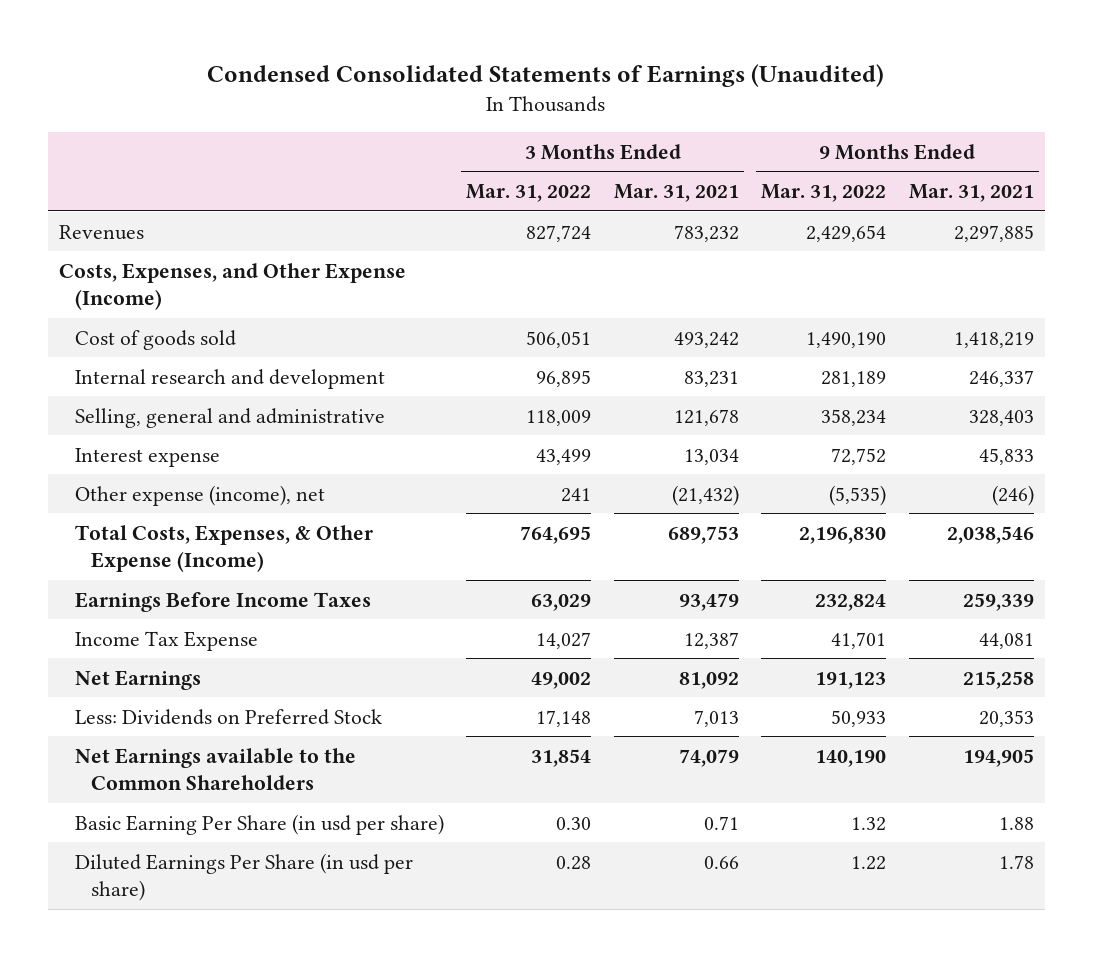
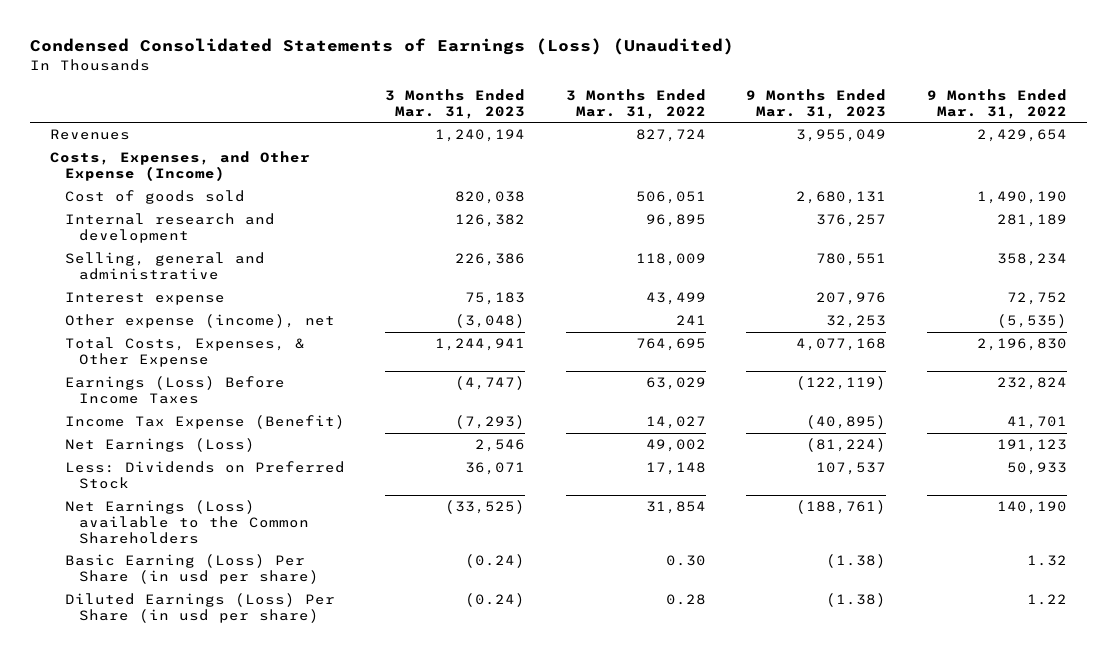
[207,63,885,87] Condensed Consolidated Statements of Earnings (Unaudited) -> [30,38,735,56] Condensed Consolidated Statements of Earnings (Loss) (Unaudited)
[613,183,739,202] Mar. 31, 2021 -> none
[908,183,1034,202] Mar. 31, 2021 -> none
none -> [385,88,526,119] 3 Months Ended Mar. 31, 2023
none -> [746,88,887,119] 9 Months Ended Mar. 31, 2023
[75,524,374,572] Total Costs, Expenses, & Other Expense (Income) -> [64,337,305,368] Total Costs, Expenses, & Other Expense
[75,591,372,612] Earnings Before Income Taxes -> [64,376,285,405] Earnings (Loss) Before Income Taxes
[75,630,259,651] Income Tax Expense -> [64,415,345,430] Income Tax Expense (Benefit)
[75,669,202,690] Net Earnings -> [64,438,255,453] Net Earnings (Loss)
[75,747,357,790] Net Earnings available to the Common Shareholders -> [64,500,309,544] Net Earnings (Loss) available to the Common Shareholders
[75,813,445,835] Basic Earning Per Share (in usd per share) -> [64,554,319,585] Basic Earning (Loss) Per Share (in usd per share)
[75,852,414,901] Diluted Earnings Per Share (in usd per share) -> [64,593,335,624] Diluted Earnings (Loss) Per Share (in usd per share)

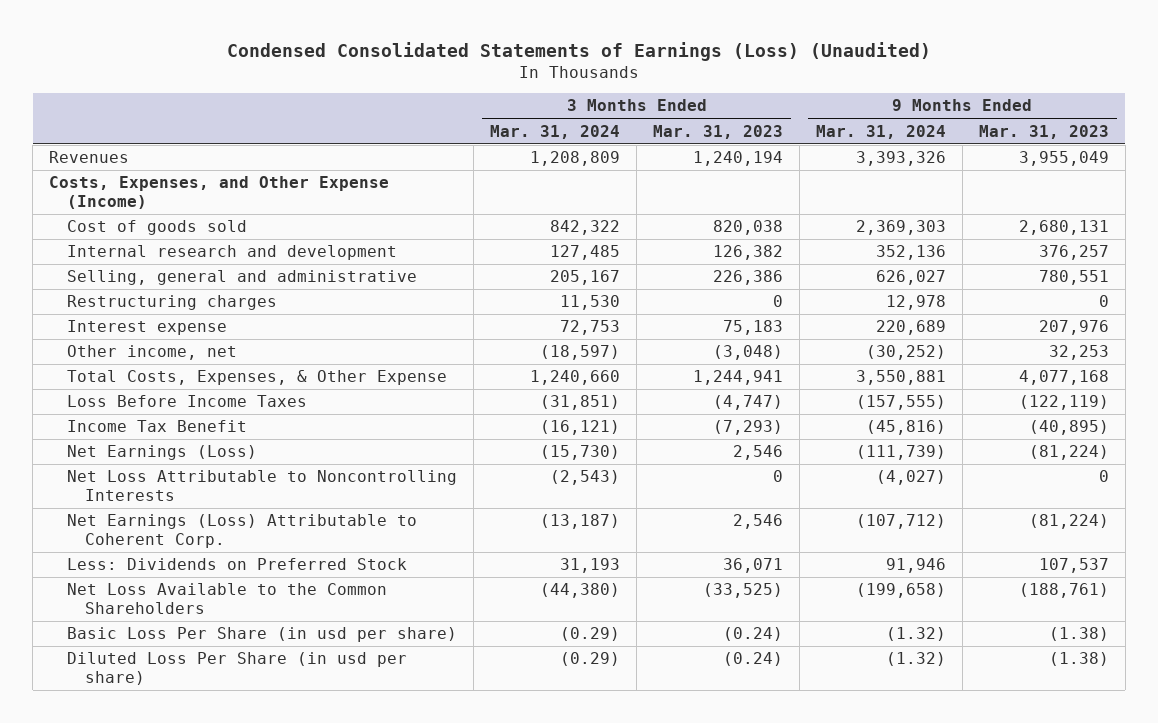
[565,88,706,119] 3 Months Ended Mar. 31, 2022 -> none
[926,88,1067,119] 9 Months Ended Mar. 31, 2022 -> none
none -> [490,124,621,139] Mar. 31, 2024
none -> [815,124,946,139] Mar. 31, 2024
none -> [67,295,278,311] Restructuring charges
[64,314,335,329] Other expense (income), net -> [67,345,238,361] Other income, net
[64,376,285,405] Earnings (Loss) Before Income Taxes -> [67,395,308,408] Loss Before Income Taxes
[64,415,345,430] Income Tax Expense (Benefit) -> [67,420,248,433] Income Tax Benefit
none -> [67,470,458,501] Net Loss Attributable to Noncontrolling Interests
none -> [67,514,418,548] Net Earnings (Loss) Attributable to Coherent Corp.
[64,500,309,544] Net Earnings (Loss) available to the Common Shareholders -> [67,583,388,614] Net Loss Available to the Common Shareholders
[64,554,319,585] Basic Earning (Loss) Per Share (in usd per share) -> [67,627,458,643] Basic Loss Per Share (in usd per share)
[64,593,335,624] Diluted Earnings (Loss) Per Share (in usd per share) -> [67,652,408,685] Diluted Loss Per Share (in usd per share)

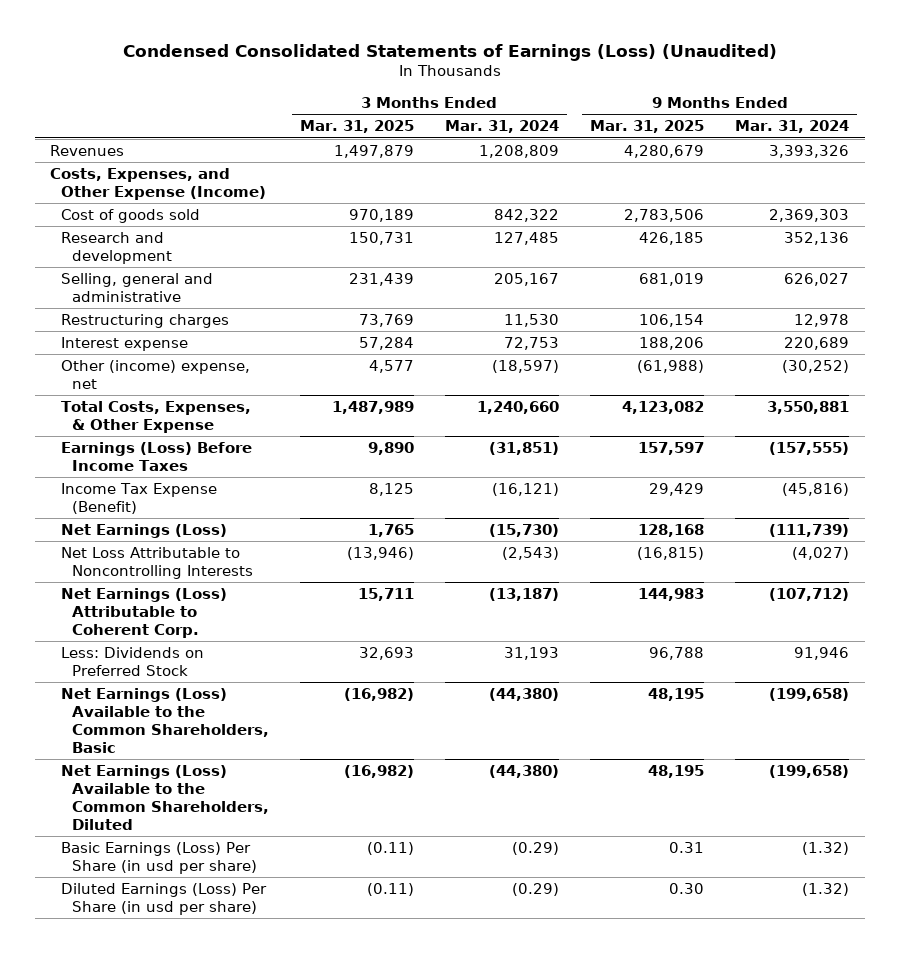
[653,124,784,139] Mar. 31, 2023 -> none
[978,124,1109,139] Mar. 31, 2023 -> none
none -> [299,120,414,134] Mar. 31, 2025
none -> [590,120,705,134] Mar. 31, 2025
[67,245,398,261] Internal research and development -> [60,231,172,264] Research and development
[67,345,238,361] Other income, net -> [60,359,250,389] Other (income) expense, net
[67,395,308,408] Loss Before Income Taxes -> [60,441,252,471] Earnings (Loss) Before Income Taxes
[67,420,248,433] Income Tax Benefit -> [60,482,217,514] Income Tax Expense (Benefit)
[67,583,388,614] Net Loss Available to the Common Shareholders -> [60,687,269,753] Net Earnings (Loss) Available to the Common Shareholders, Basic
none -> [60,764,269,830] Net Earnings (Loss) Available to the Common Shareholders, Diluted
[67,627,458,643] Basic Loss Per Share (in usd per share) -> [60,841,257,874] Basic Earnings (Loss) Per Share (in usd per share)
[67,652,408,685] Diluted Loss Per Share (in usd per share) -> [60,882,267,915] Diluted Earnings (Loss) Per Share (in usd per share)

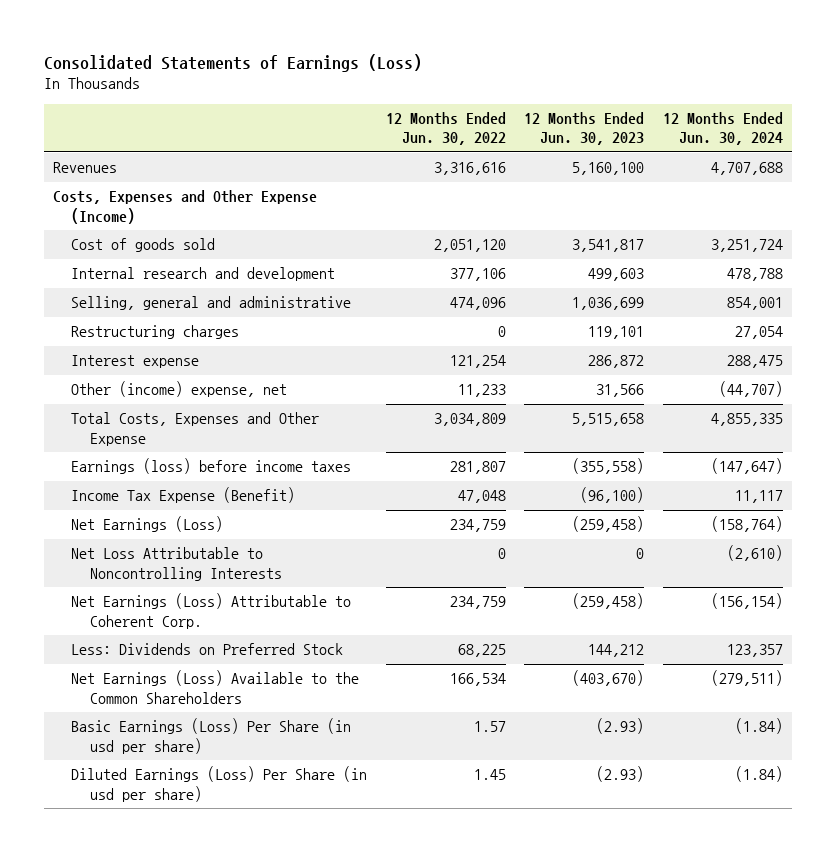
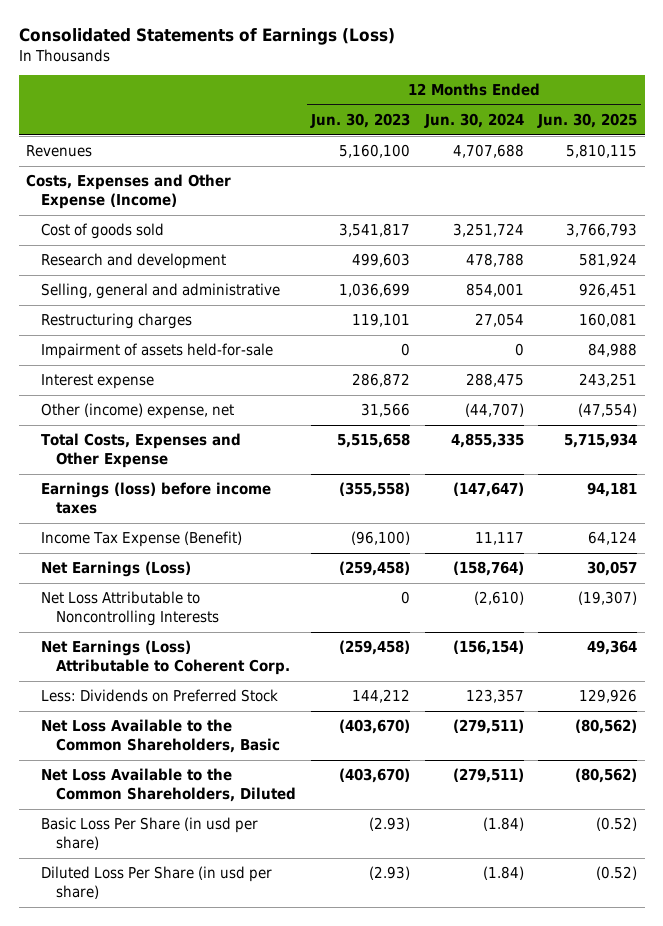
[385,112,506,146] 12 Months Ended Jun. 30, 2022 -> none
none -> [537,113,638,129] Jun. 30, 2025
[71,267,336,282] Internal research and development -> [41,253,227,270] Research and development
none -> [41,343,274,360] Impairment of assets held-for-sale
[71,670,360,704] Net Earnings (Loss) Available to the Common Shareholders -> [41,719,281,753] Net Loss Available to the Common Shareholders, Basic
none -> [41,768,297,802] Net Loss Available to the Common Shareholders, Diluted
[71,718,352,754] Basic Earnings (Loss) Per Share (in usd per share) -> [41,817,259,850] Basic Loss Per Share (in usd per share)
[71,766,368,802] Diluted Earnings (Loss) Per Share (in usd per share) -> [41,866,273,899] Diluted Loss Per Share (in usd per share)

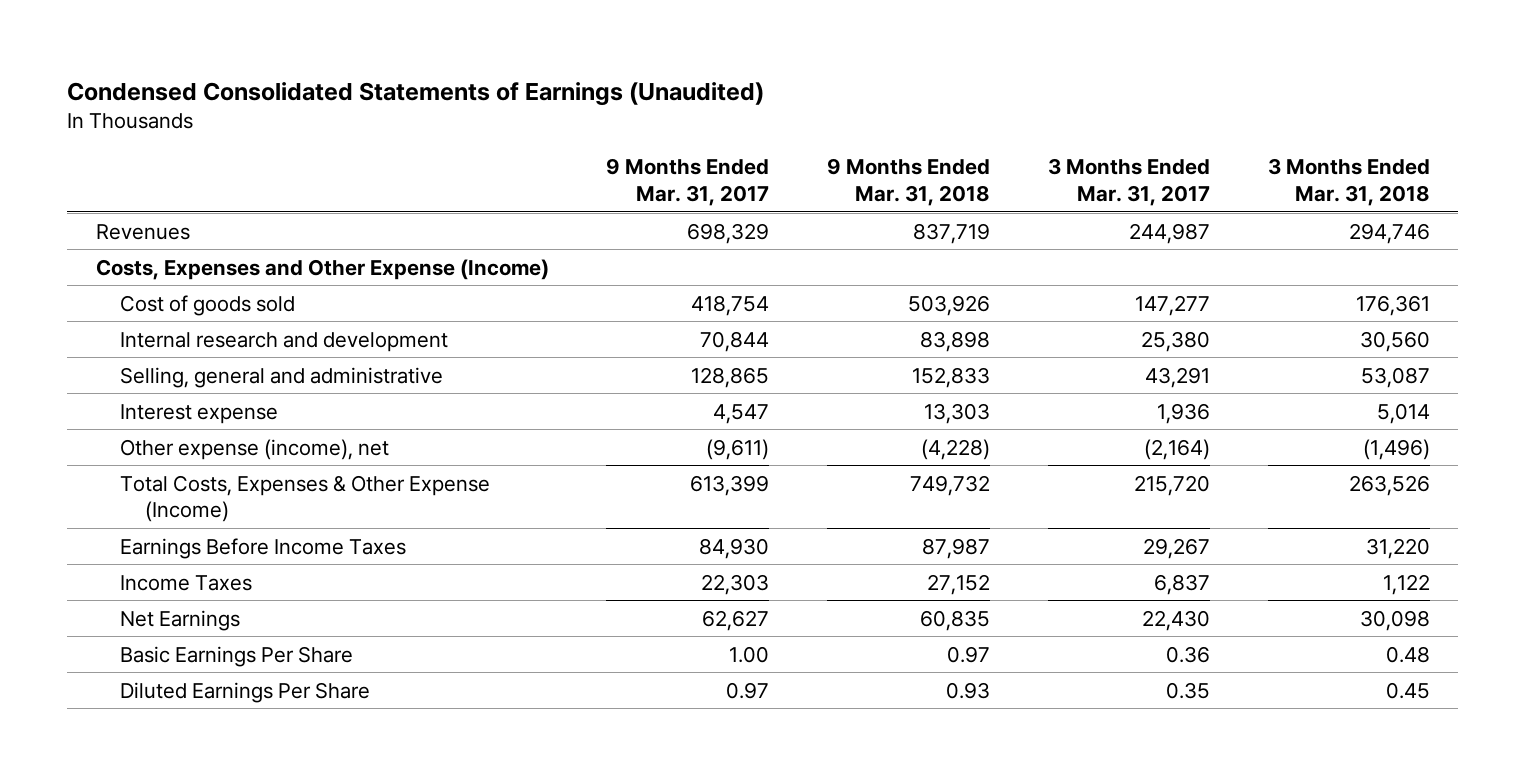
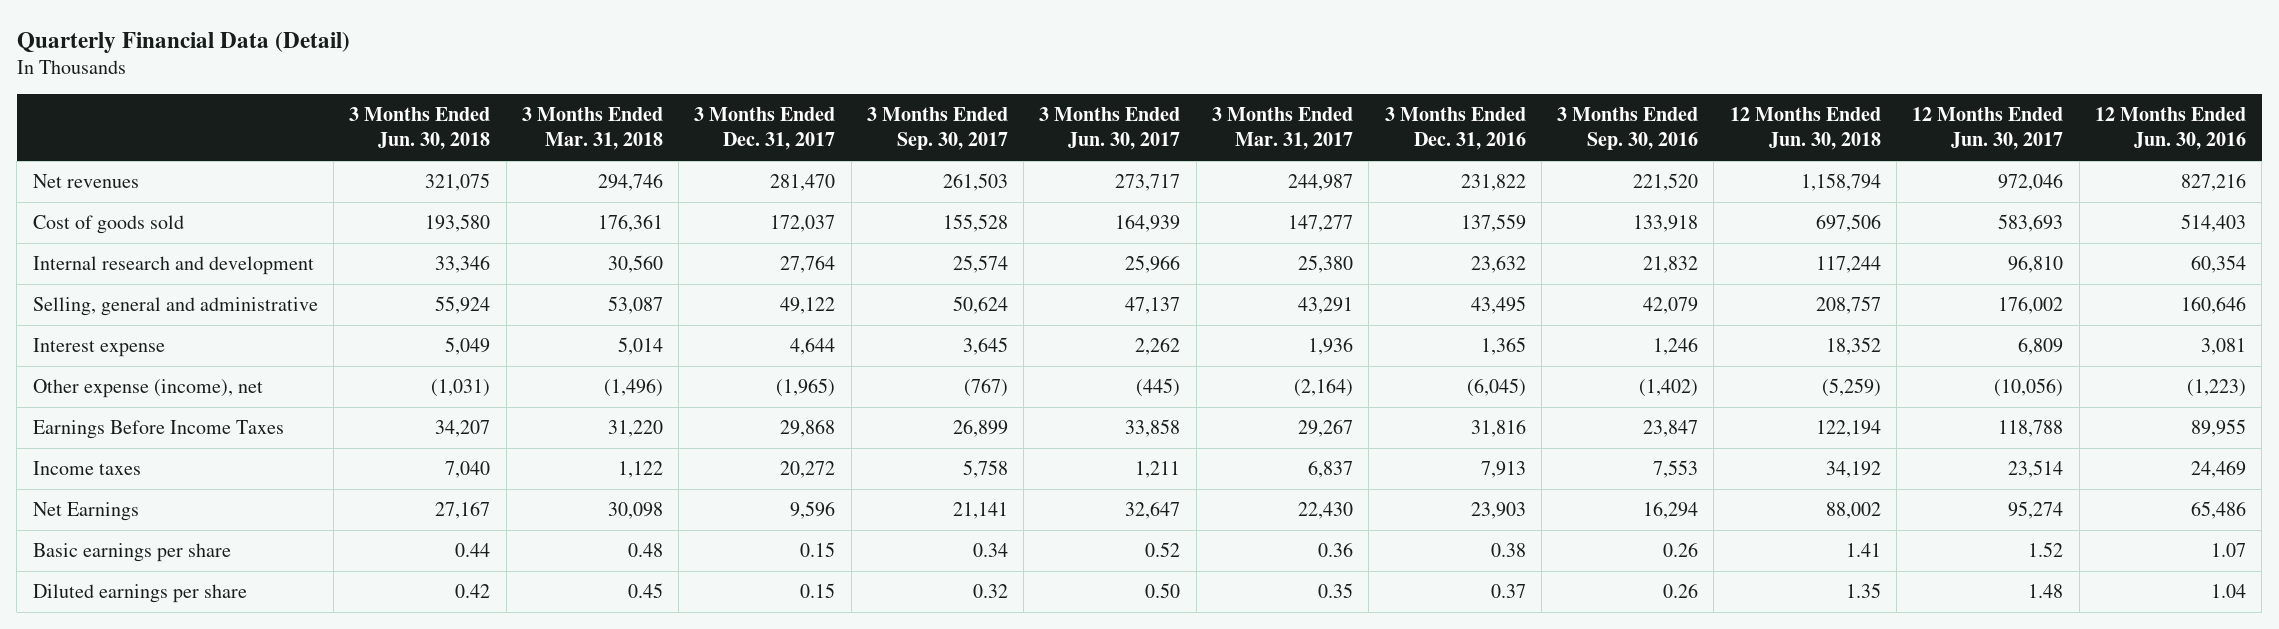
[66,81,764,106] Condensed Consolidated Statements of Earnings (Unaudited) -> [16,31,350,53] Quarterly Financial Data (Detail)
[606,158,770,206] 9 Months Ended Mar. 31, 2017 -> none
[827,158,991,206] 9 Months Ended Mar. 31, 2018 -> none
none -> [349,107,491,151] 3 Months Ended Jun. 30, 2018
none -> [694,107,836,151] 3 Months Ended Dec. 31, 2017
none -> [866,107,1008,151] 3 Months Ended Sep. 30, 2017
none -> [1039,107,1181,151] 3 Months Ended Jun. 30, 2017
none -> [1384,107,1526,151] 3 Months Ended Dec. 31, 2016
none -> [1557,107,1699,151] 3 Months Ended Sep. 30, 2016
none -> [1729,107,1881,151] 12 Months Ended Jun. 30, 2018
none -> [1912,107,2064,151] 12 Months Ended Jun. 30, 2017
none -> [2094,107,2246,151] 12 Months Ended Jun. 30, 2016
[95,258,549,280] Costs, Expenses and Other Expense (Income) -> none
[95,223,190,240] Revenues -> [32,173,139,188] Net revenues
[120,474,491,523] Total Costs, Expenses & Other Expense (Income) -> none
[120,574,253,591] Income Taxes -> [32,460,141,475] Income taxes
[120,645,354,667] Basic Earnings Per Share -> [32,542,231,562] Basic earnings per share
[120,681,371,703] Diluted Earnings Per Share -> [32,583,247,603] Diluted earnings per share

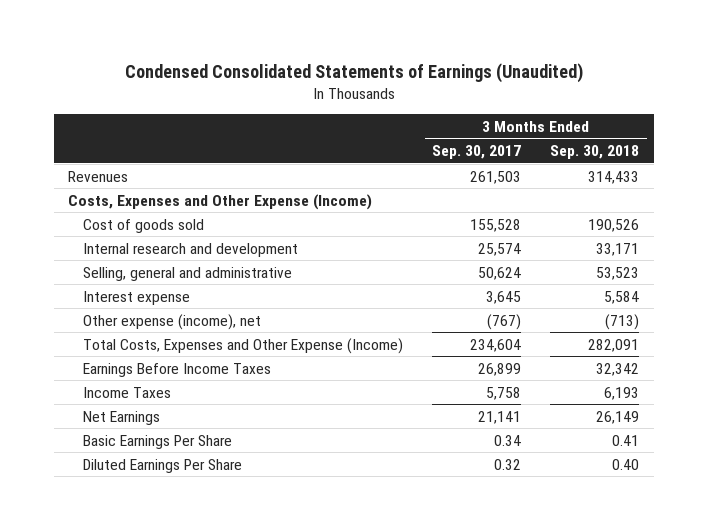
[16,31,350,53] Quarterly Financial Data (Detail) -> [124,62,583,83] Condensed Consolidated Statements of Earnings (Unaudited)
[349,107,491,151] 3 Months Ended Jun. 30, 2018 -> none
[521,107,663,151] 3 Months Ended Mar. 31, 2018 -> none
[694,107,836,151] 3 Months Ended Dec. 31, 2017 -> none
[1039,107,1181,151] 3 Months Ended Jun. 30, 2017 -> none
[1212,107,1354,151] 3 Months Ended Mar. 31, 2017 -> none
[1384,107,1526,151] 3 Months Ended Dec. 31, 2016 -> none
[1557,107,1699,151] 3 Months Ended Sep. 30, 2016 -> none
[1729,107,1881,151] 12 Months Ended Jun. 30, 2018 -> none
[1912,107,2064,151] 12 Months Ended Jun. 30, 2017 -> none
[2094,107,2246,151] 12 Months Ended Jun. 30, 2016 -> none
none -> [550,145,640,160] Sep. 30, 2018
[32,173,139,188] Net revenues -> [68,170,129,182] Revenues
none -> [68,193,373,210] Costs, Expenses and Other Expense (Income)
none -> [83,337,404,354] Total Costs, Expenses and Other Expense (Income)
[32,460,141,475] Income taxes -> [83,386,172,398] Income Taxes
[32,542,231,562] Basic earnings per share -> [83,434,233,449] Basic Earnings Per Share
[32,583,247,603] Diluted earnings per share -> [83,458,243,473] Diluted Earnings Per Share

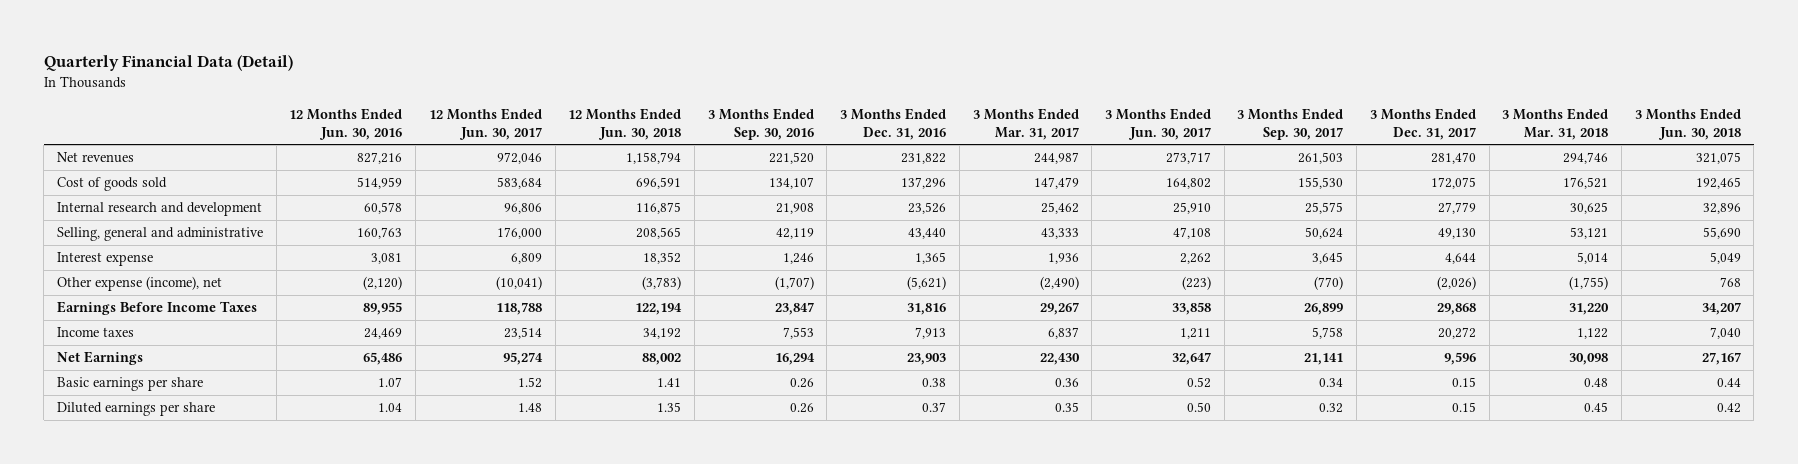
[124,62,583,83] Condensed Consolidated Statements of Earnings (Unaudited) -> [43,54,293,71] Quarterly Financial Data (Detail)
[550,145,640,160] Sep. 30, 2018 -> none
none -> [289,107,403,140] 12 Months Ended Jun. 30, 2016
none -> [428,107,542,140] 12 Months Ended Jun. 30, 2017
none -> [568,107,682,140] 12 Months Ended Jun. 30, 2018
none -> [707,107,814,140] 3 Months Ended Sep. 30, 2016
none -> [840,107,947,140] 3 Months Ended Dec. 31, 2016
none -> [972,107,1079,140] 3 Months Ended Mar. 31, 2017
none -> [1105,107,1212,140] 3 Months Ended Jun. 30, 2017
none -> [1369,107,1476,140] 3 Months Ended Dec. 31, 2017
none -> [1502,107,1609,140] 3 Months Ended Mar. 31, 2018
none -> [1634,107,1741,140] 3 Months Ended Jun. 30, 2018
[68,193,373,210] Costs, Expenses and Other Expense (Income) -> none
[68,170,129,182] Revenues -> [57,152,135,164] Net revenues
[470,218,522,232] 155,528 -> [1298,177,1344,190] 155,530
[478,242,522,256] 25,574 -> [1305,202,1344,215] 25,575
[83,337,404,354] Total Costs, Expenses and Other Expense (Income) -> none
[487,313,522,330] (767) -> [1314,276,1344,291] (770)
[83,386,172,398] Income Taxes -> [57,327,135,338] Income taxes
[83,434,233,449] Basic Earnings Per Share -> [57,377,204,392] Basic earnings per share
[83,458,243,473] Diluted Earnings Per Share -> [57,402,216,417] Diluted earnings per share

